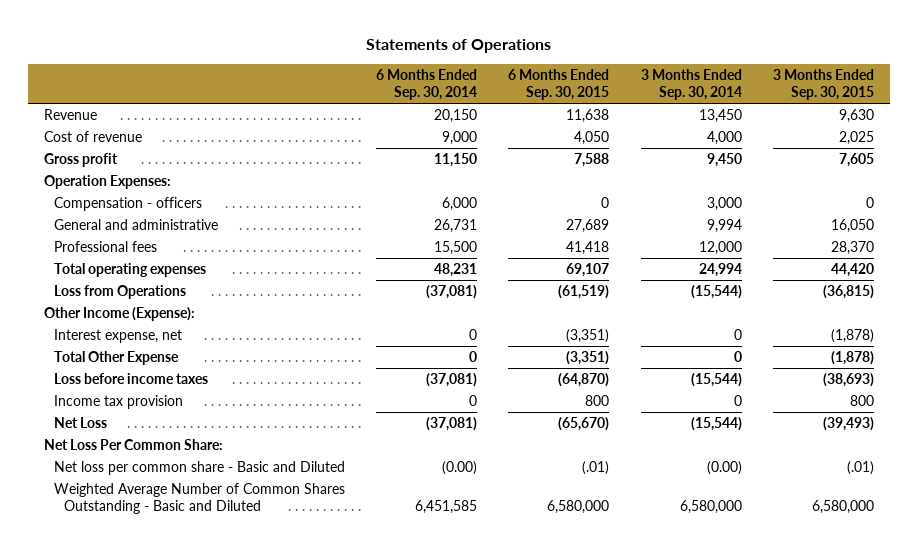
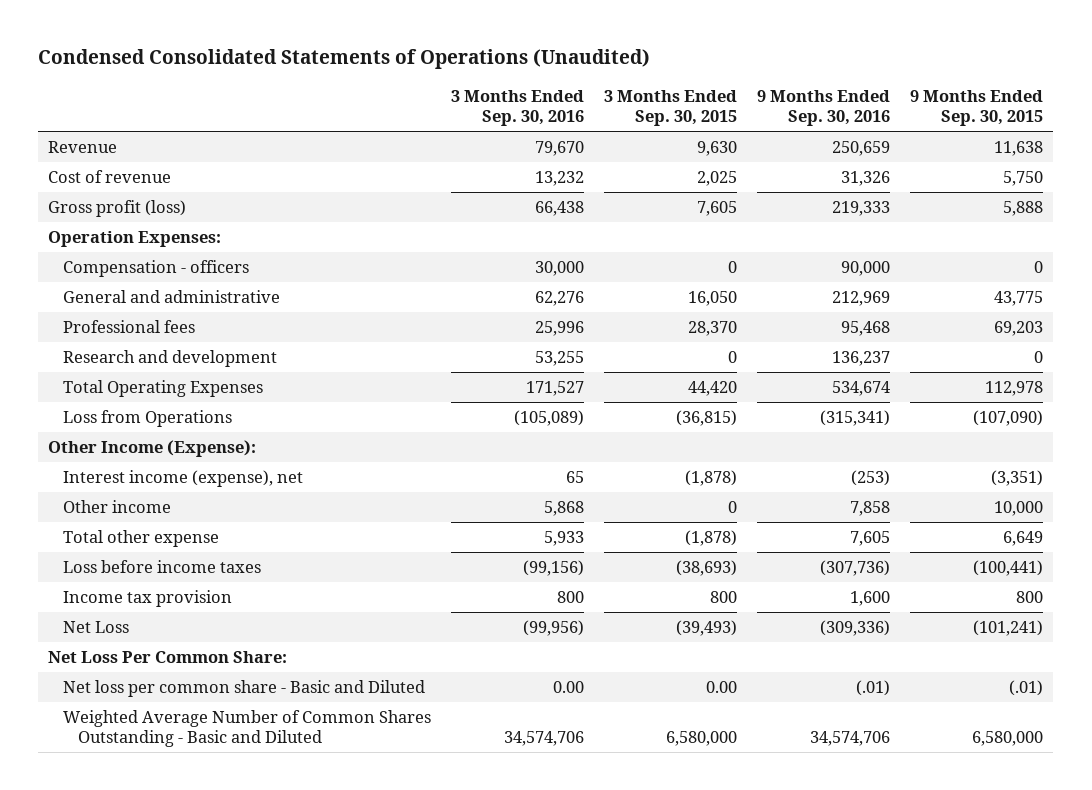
[365,38,551,53] Statements of Operations -> [38,49,651,70] Condensed Consolidated Statements of Operations (Unaudited)
[376,69,478,101] 6 Months Ended Sep. 30, 2014 -> none
[508,69,610,101] 6 Months Ended Sep. 30, 2015 -> none
[640,69,742,101] 3 Months Ended Sep. 30, 2014 -> none
none -> [451,90,585,126] 3 Months Ended Sep. 30, 2016
none -> [757,90,891,126] 9 Months Ended Sep. 30, 2016
none -> [910,90,1044,126] 9 Months Ended Sep. 30, 2015
[43,153,118,168] Gross profit -> [48,200,187,218] Gross profit (loss)
none -> [63,350,278,368] Research and development
[53,263,206,278] Total operating expenses -> [63,380,264,398] Total Operating Expenses
[53,329,182,344] Interest expense, net -> [63,470,304,488] Interest income (expense), net
none -> [63,500,172,514] Other income
[53,351,179,366] Total Other Expense -> [63,530,220,548] Total other expense
[847,461,875,476] (.01) -> [706,681,738,694] 0.00

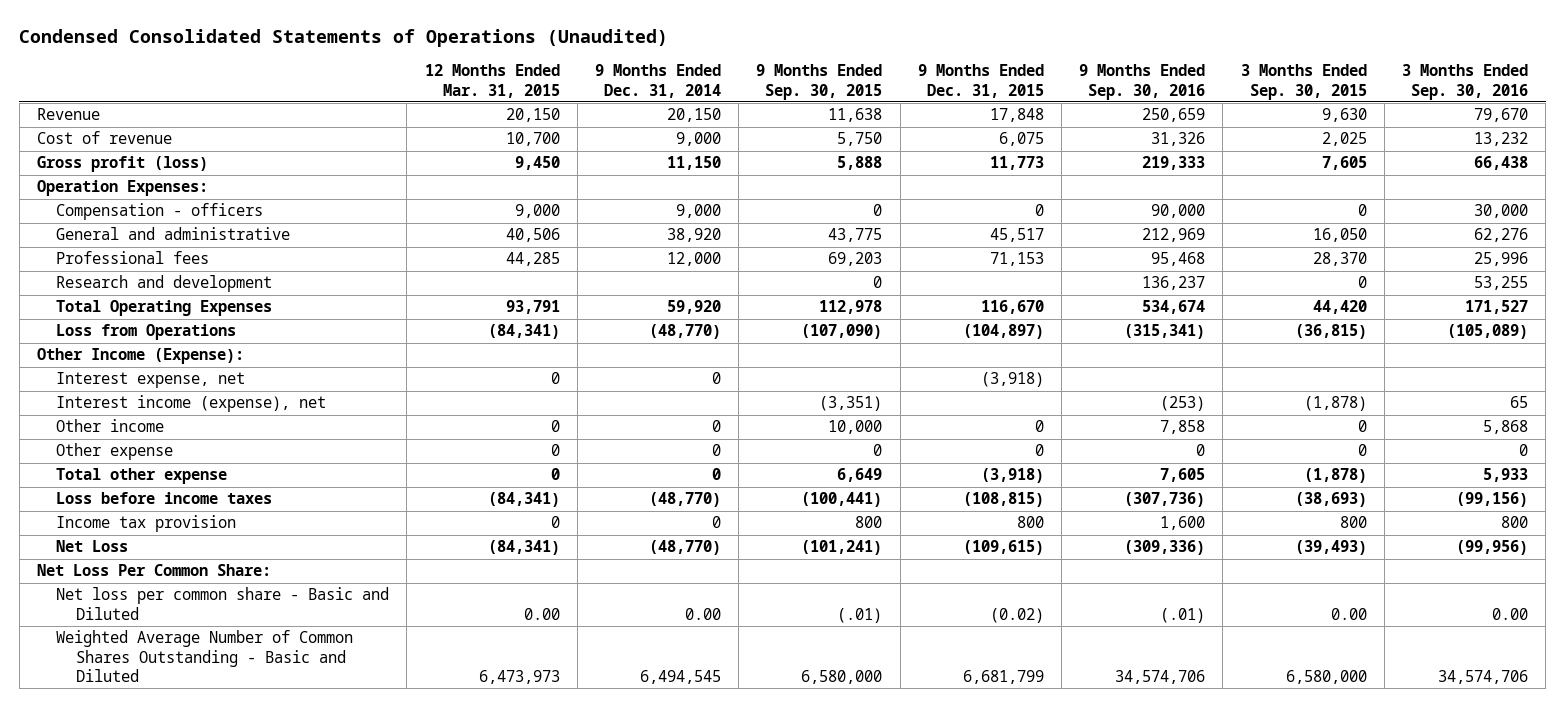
none -> [424,64,560,98] 12 Months Ended Mar. 31, 2015
none -> [595,64,722,98] 9 Months Ended Dec. 31, 2014
none -> [917,64,1044,98] 9 Months Ended Dec. 31, 2015
none -> [56,372,246,389] Interest expense, net
none -> [56,443,174,461] Other expense

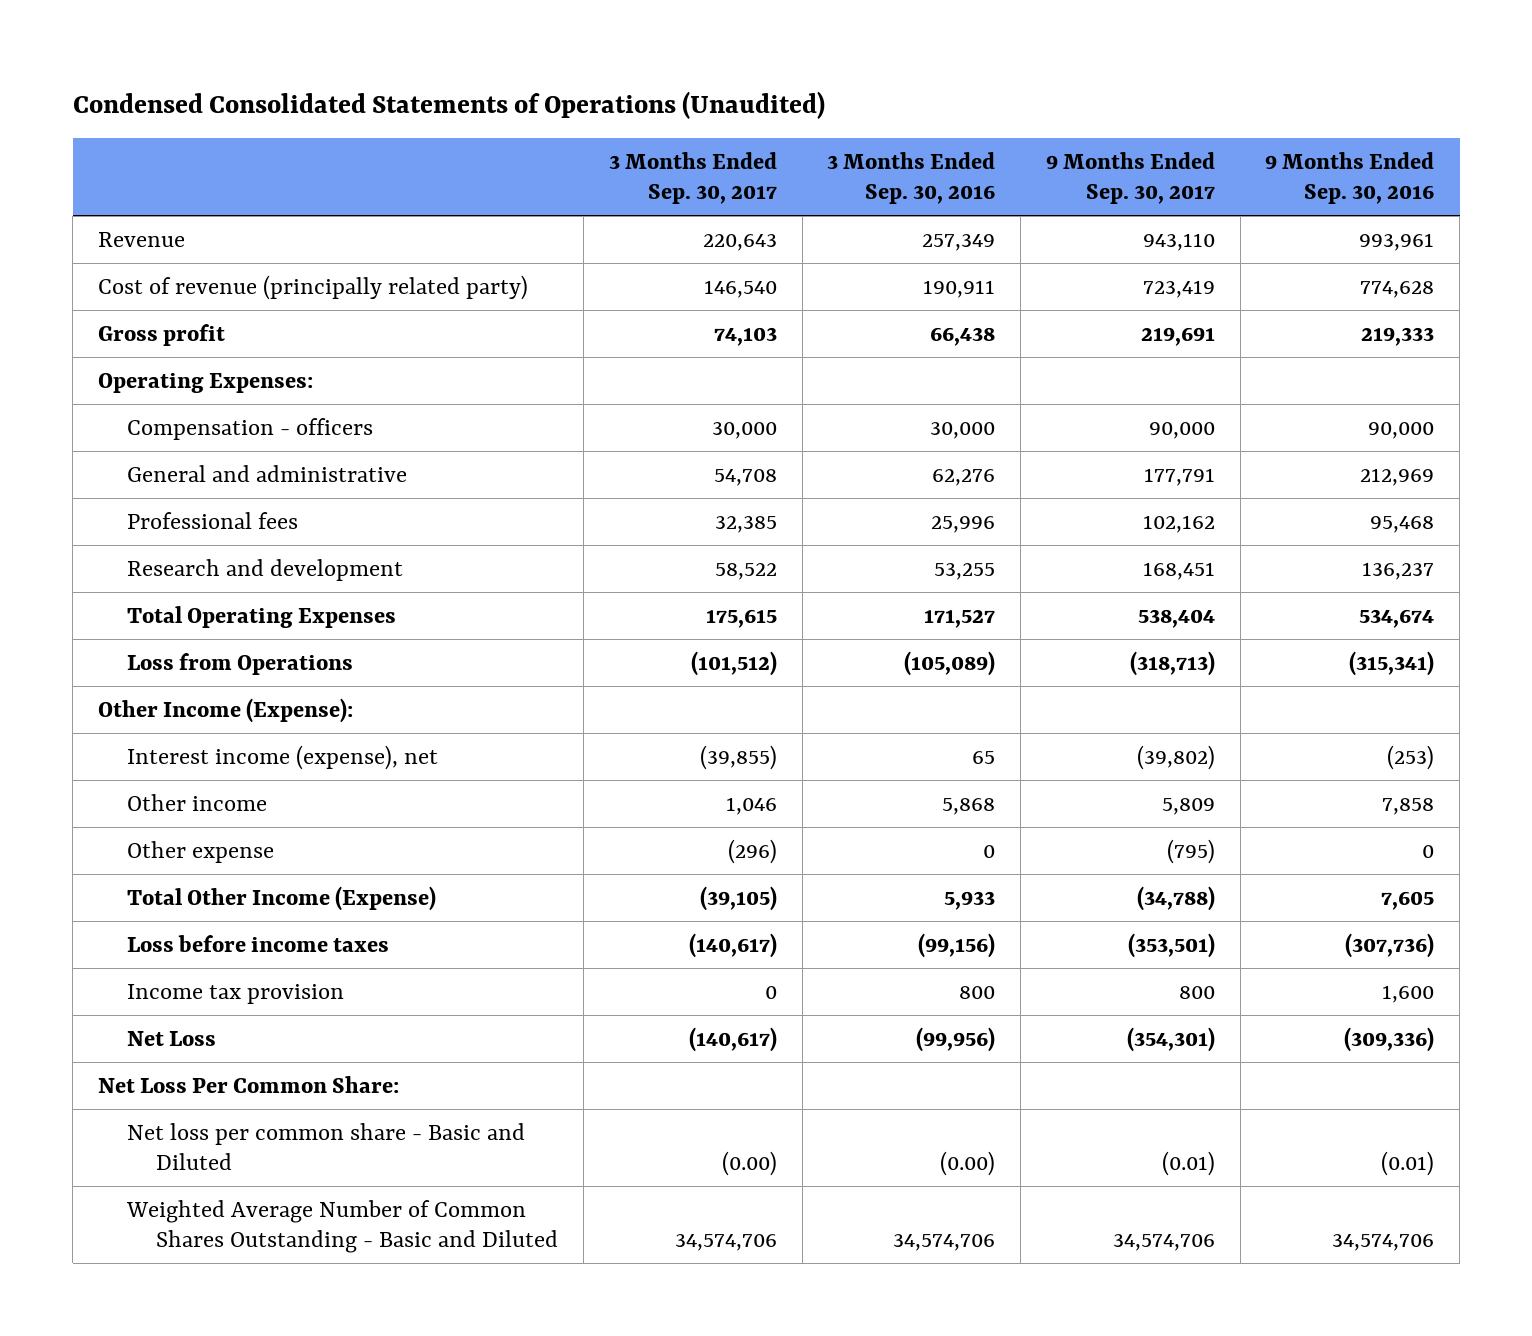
[424,64,560,98] 12 Months Ended Mar. 31, 2015 -> none
[595,64,722,98] 9 Months Ended Dec. 31, 2014 -> none
[756,64,883,100] 9 Months Ended Sep. 30, 2015 -> none
[917,64,1044,98] 9 Months Ended Dec. 31, 2015 -> none
[1240,64,1367,100] 3 Months Ended Sep. 30, 2015 -> none
none -> [608,151,777,205] 3 Months Ended Sep. 30, 2017
none -> [1045,151,1215,205] 9 Months Ended Sep. 30, 2017
[1142,108,1206,123] 250,659 -> [1359,232,1435,251] 993,961
[1473,108,1528,123] 79,670 -> [922,233,996,251] 257,349
[36,131,172,145] Cost of revenue -> [97,274,528,300] Cost of revenue (principally related party)
[1151,132,1206,147] 31,326 -> [1360,280,1435,298] 774,628
[1473,132,1528,147] 13,232 -> [923,279,996,298] 190,911
[36,156,208,173] Gross profit (loss) -> [97,323,225,346] Gross profit
[36,180,208,197] Operation Expenses: -> [97,372,313,393] Operating Expenses:
[56,372,246,389] Interest expense, net -> none
[56,468,228,485] Total other expense -> [127,885,437,911] Total Other Income (Expense)
[1160,607,1206,623] (.01) -> [1381,1150,1435,1176] (0.01)
[1491,607,1528,620] 0.00 -> [940,1150,996,1176] (0.00)

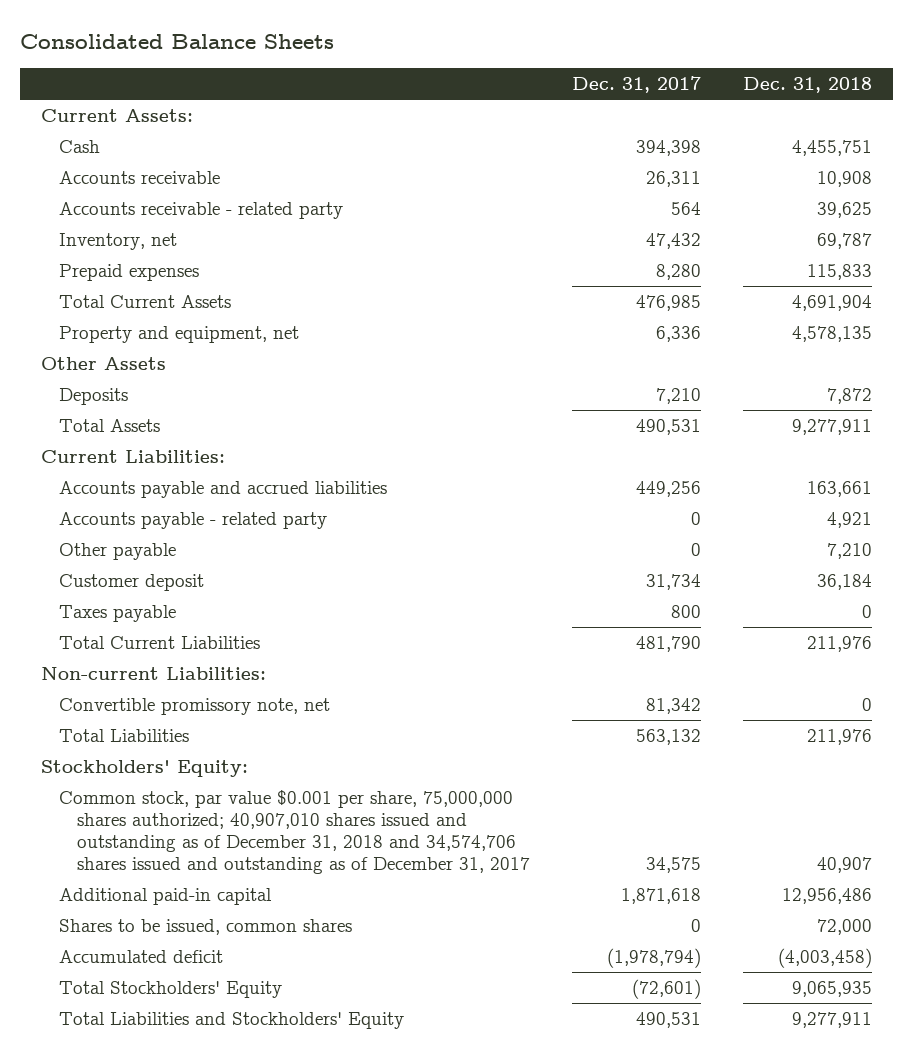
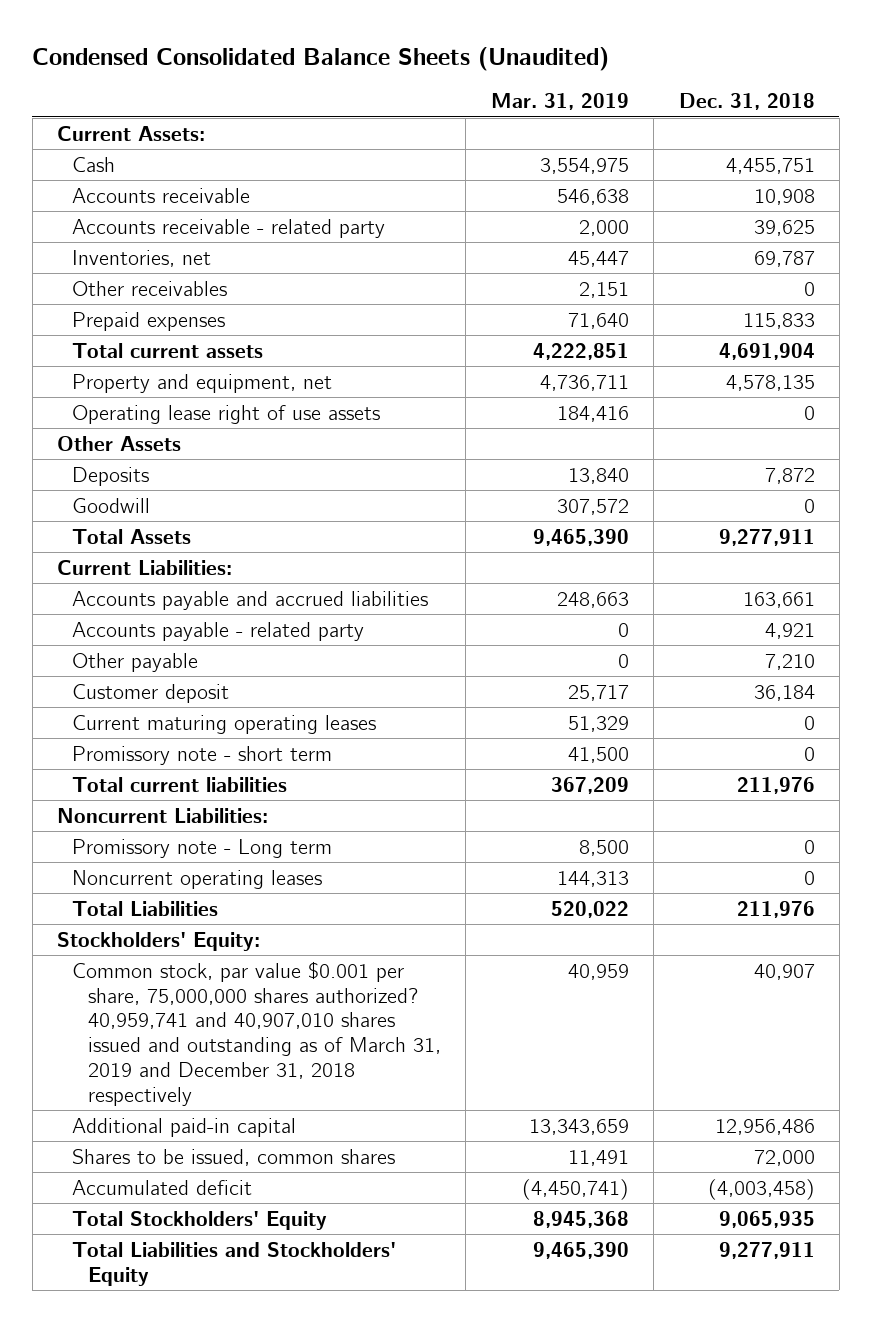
[19,34,334,50] Consolidated Balance Sheets -> [32,46,610,71] Condensed Consolidated Balance Sheets (Unaudited)
[572,76,702,94] Dec. 31, 2017 -> none
none -> [490,93,629,111] Mar. 31, 2019
[58,233,177,251] Inventory, net -> [72,249,212,267] Inventories, net
none -> [72,280,228,296] Other receivables
[58,295,231,309] Total Current Assets -> [72,342,264,358] Total current assets
none -> [72,404,381,424] Operating lease right of use assets
none -> [72,497,151,513] Goodwill
[58,605,176,623] Taxes payable -> none
none -> [72,714,377,734] Current maturing operating leases
none -> [72,745,333,765] Promissory note - short term
[58,636,260,650] Total Current Liabilities -> [72,776,288,792] Total current liabilities
[40,667,266,681] Non-current Liabilities: -> [57,807,269,823] Noncurrent Liabilities:
[58,698,330,716] Convertible promissory note, net -> [72,838,333,858] Promissory note - Long term
none -> [72,869,323,889] Noncurrent operating leases
[58,790,531,875] Common stock, par value $0.001 per share, 75,000,000 shares authorized; 40,907,010 shares issued and outstanding as of December 31, 2018 and 34,574,706 shares issued and outstanding as of December 31, 2017 -> [72,960,441,1107] Common stock, par value $0.001 per share, 75,000,000 shares authorized? 40,959,741 and 40,907,010 shares issued and outstanding as of March 31, 2019 and December 31, 2018 respectively

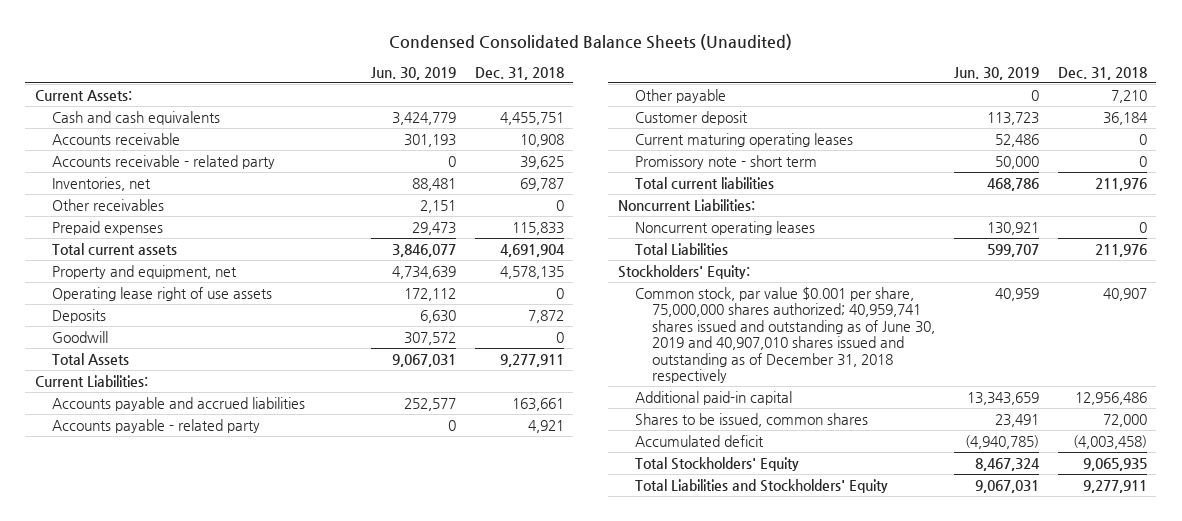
[490,93,629,111] Mar. 31, 2019 -> none
none -> [370,66,456,80] Jun. 30, 2019
[72,156,116,172] Cash -> [51,110,220,125] Cash and cash equivalents
[57,435,182,451] Other Assets -> none
[72,838,333,858] Promissory note - Long term -> none
[72,960,441,1107] Common stock, par value $0.001 per share, 75,000,000 shares authorized? 40,959,741 and 40,907,010 shares issued and outstanding as of March 31, 2019 and December 31, 2018 respectively -> [634,286,935,384] Common stock, par value $0.001 per share, 75,000,000 shares authorized; 40,959,741 shares issued and outstanding as of June 30, 2019 and 40,907,010 shares issued and outstanding as of December 31, 2018 respectively

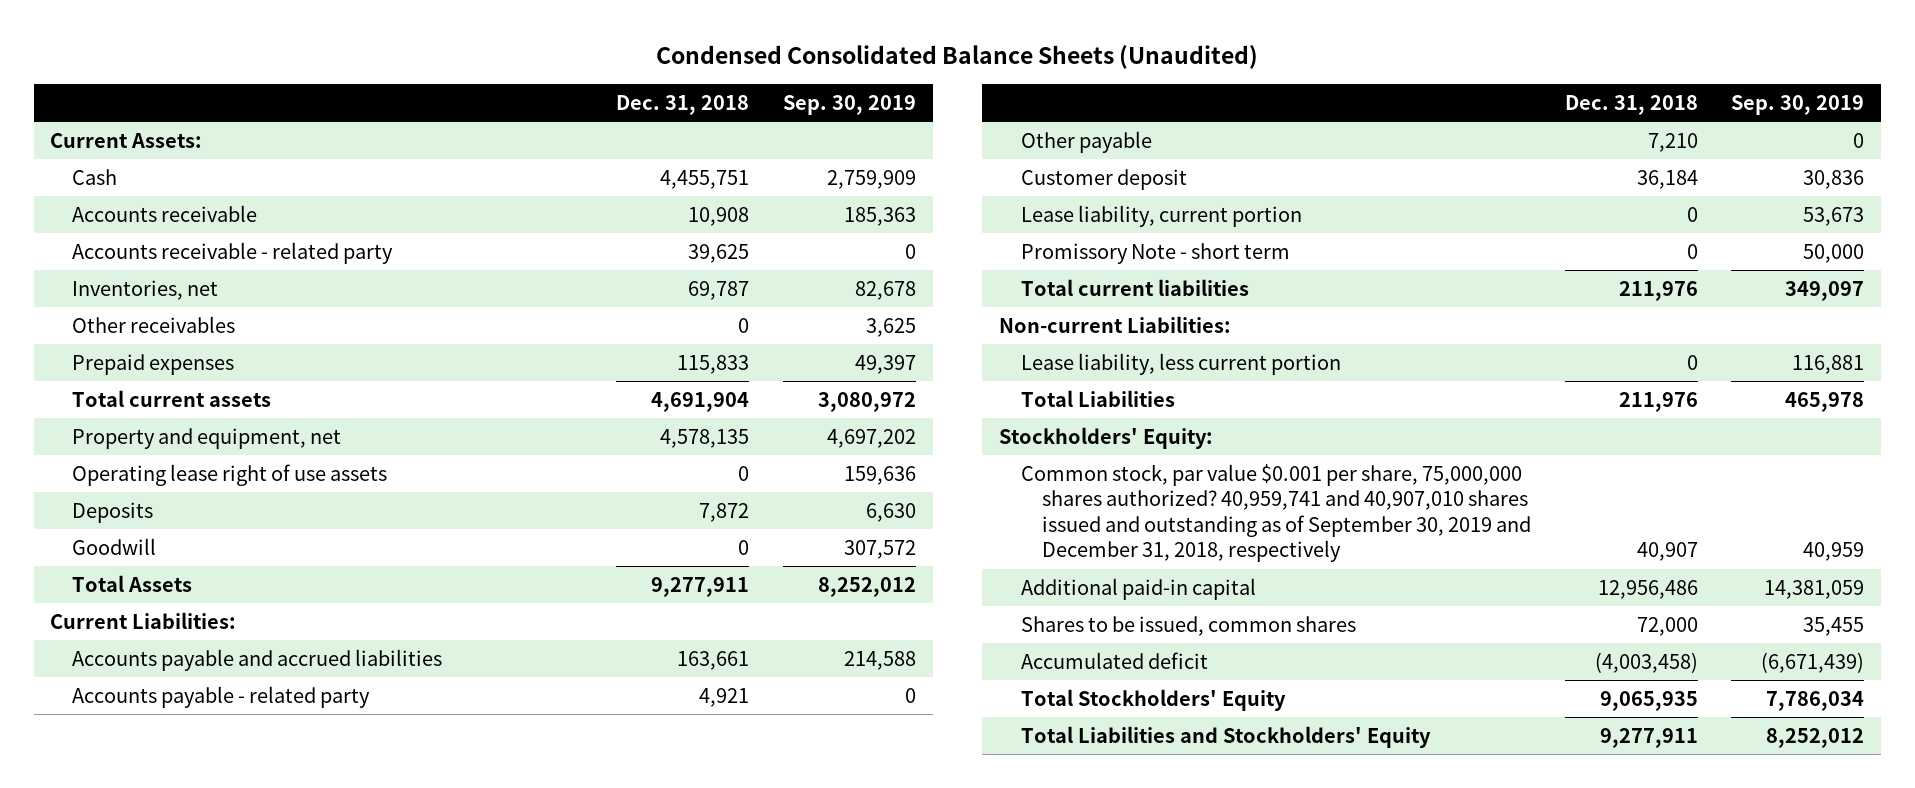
[370,66,456,80] Jun. 30, 2019 -> none
none -> [782,94,916,115] Sep. 30, 2019
[51,110,220,125] Cash and cash equivalents -> [71,168,117,185] Cash
[634,132,853,147] Current maturing operating leases -> [1020,204,1302,227] Lease liability, current portion
[634,154,817,169] Promissory note - short term -> [1020,242,1290,264] Promissory Note - short term
[617,198,755,211] Noncurrent Liabilities: -> [998,315,1231,333] Non-current Liabilities:
[634,220,815,235] Noncurrent operating leases -> [1020,352,1341,375] Lease liability, less current portion
[634,286,935,384] Common stock, par value $0.001 per share, 75,000,000 shares authorized; 40,959,741 shares issued and outstanding as of June 30, 2019 and 40,907,010 shares issued and outstanding as of December 31, 2018 respectively -> [1020,463,1532,563] Common stock, par value $0.001 per share, 75,000,000 shares authorized? 40,959,741 and 40,907,010 shares issued and outstanding as of September 30, 2019 and December 31, 2018, respectively

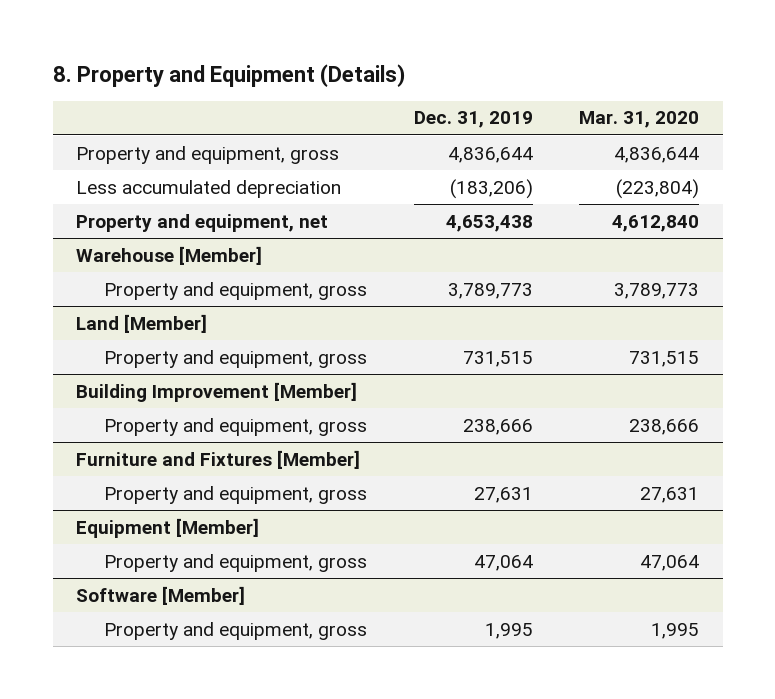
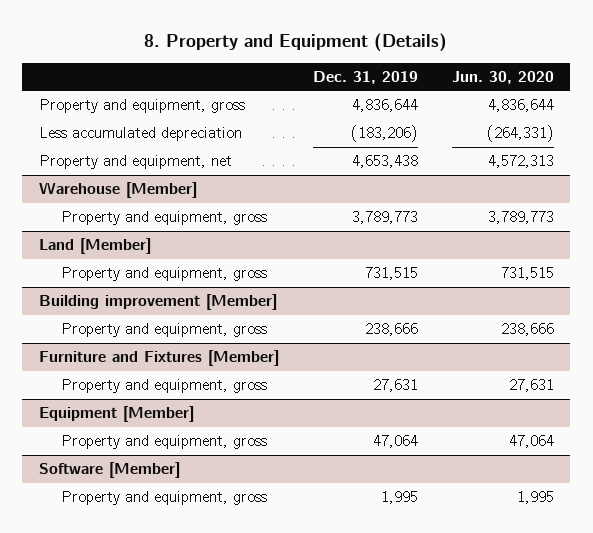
[579,111,700,129] Mar. 31, 2020 -> none
none -> [451,71,554,85] Jun. 30, 2020
[75,381,357,402] Building Improvement [Member] -> [39,294,278,311] Building improvement [Member]

